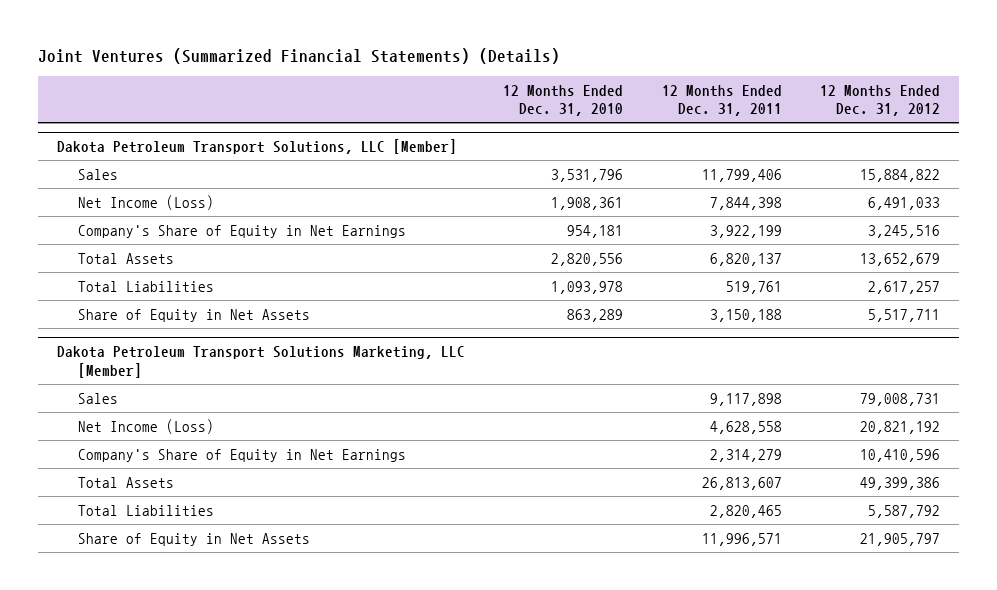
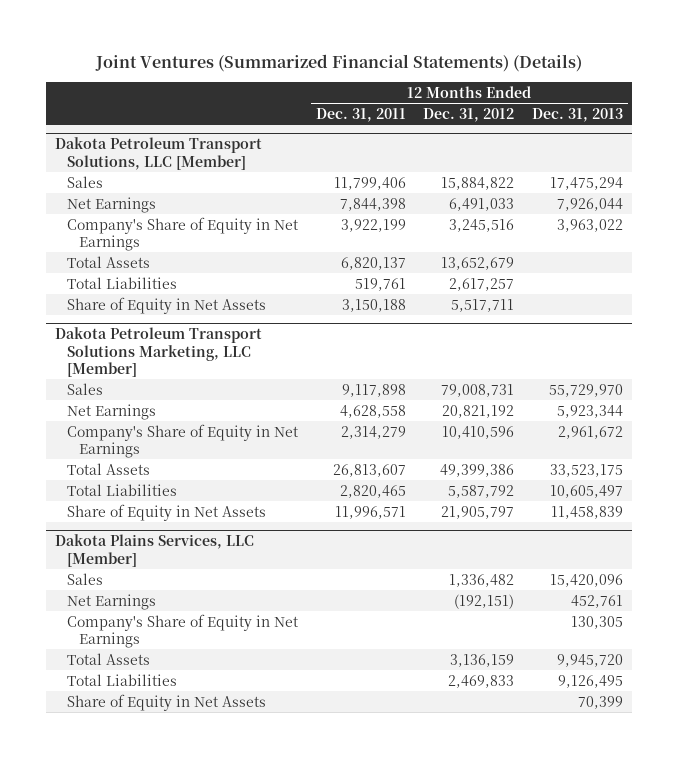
[503,84,624,117] 12 Months Ended Dec. 31, 2010 -> none
none -> [532,107,624,122] Dec. 31, 2013
[77,194,214,210] Net Income (Loss) -> [66,196,156,213] Net Earnings
[77,418,214,434] Net Income (Loss) -> [66,403,156,420] Net Earnings
none -> [54,534,254,567] Dakota Plains Services, LLC [Member]
none -> [66,572,103,585] Sales
none -> [66,593,156,610] Net Earnings
none -> [66,613,298,648] Company's Share of Equity in Net Earnings
none -> [66,652,150,665] Total Assets
none -> [66,673,177,686] Total Liabilities
none -> [66,693,266,711] Share of Equity in Net Assets

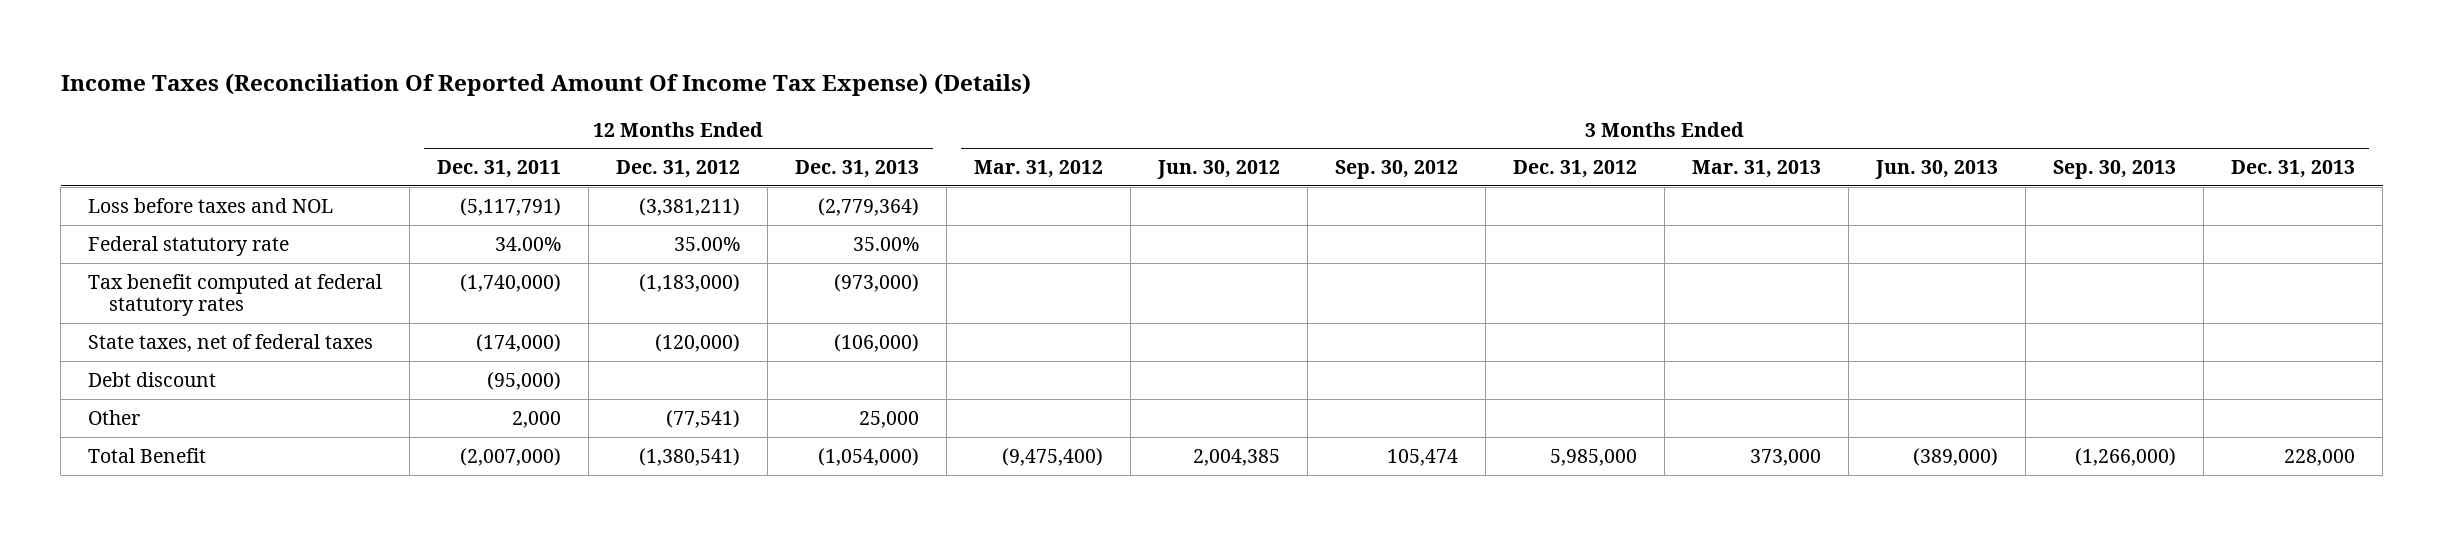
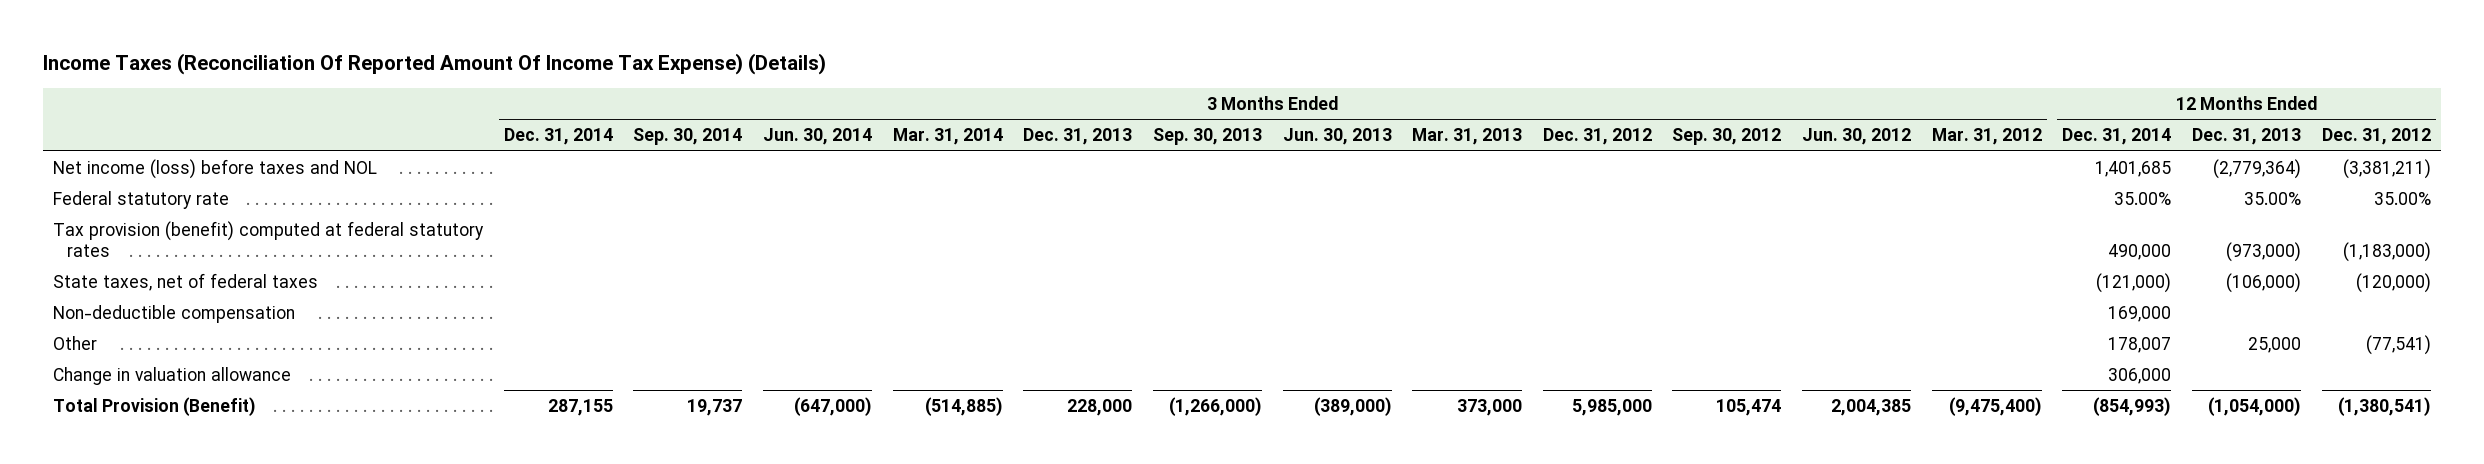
[437,160,562,179] Dec. 31, 2011 -> none
none -> [503,128,613,146] Dec. 31, 2014
none -> [633,128,743,146] Sep. 30, 2014
none -> [763,128,873,146] Jun. 30, 2014
none -> [892,128,1003,146] Mar. 31, 2014
none -> [2062,128,2172,146] Dec. 31, 2014
[88,197,334,213] Loss before taxes and NOL -> [53,158,378,179] Net income (loss) before taxes and NOL
[88,273,383,317] Tax benefit computed at federal statutory rates -> [53,220,485,257] Tax provision (benefit) computed at federal statutory rates
[88,371,217,387] Debt discount -> none
none -> [53,304,296,323] Non-deductible compensation
none -> [53,366,292,385] Change in valuation allowance
[88,447,207,463] Total Benefit -> [53,396,257,416] Total Provision (Benefit)

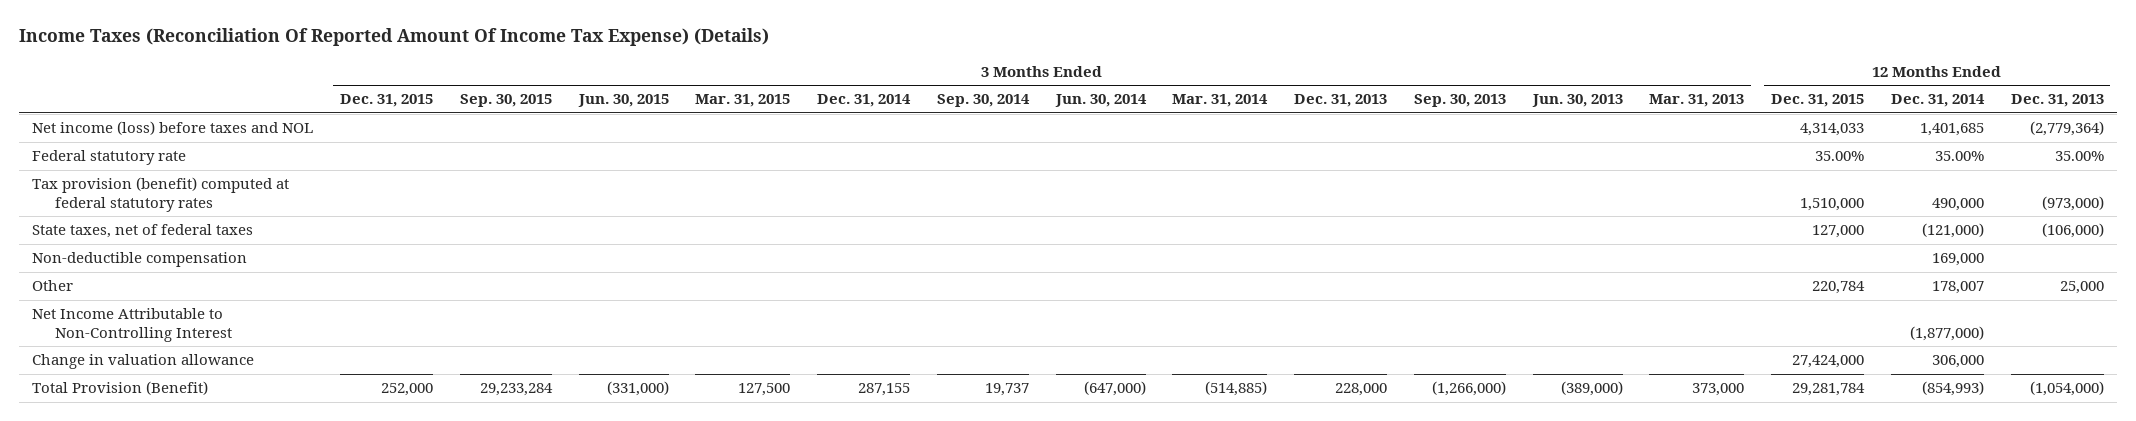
[1542,128,1652,146] Dec. 31, 2012 -> none
[1672,128,1782,146] Sep. 30, 2012 -> none
[1802,128,1912,146] Jun. 30, 2012 -> none
[1931,128,2042,146] Mar. 31, 2012 -> none
[2321,128,2431,146] Dec. 31, 2012 -> none
none -> [340,94,434,108] Dec. 31, 2015
none -> [459,94,552,108] Sep. 30, 2015
none -> [577,94,669,108] Jun. 30, 2015
none -> [695,94,791,108] Mar. 31, 2015
none -> [1771,94,1865,108] Dec. 31, 2015
none -> [32,308,233,342] Net Income Attributable to Non-Controlling Interest

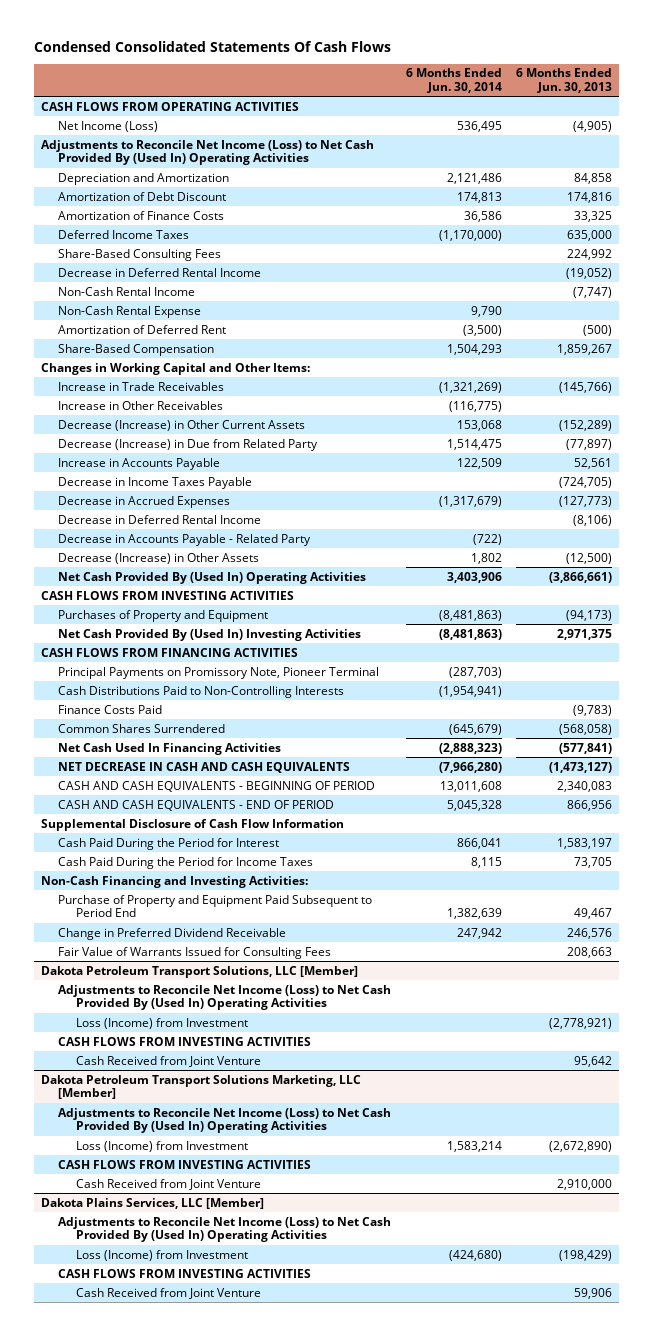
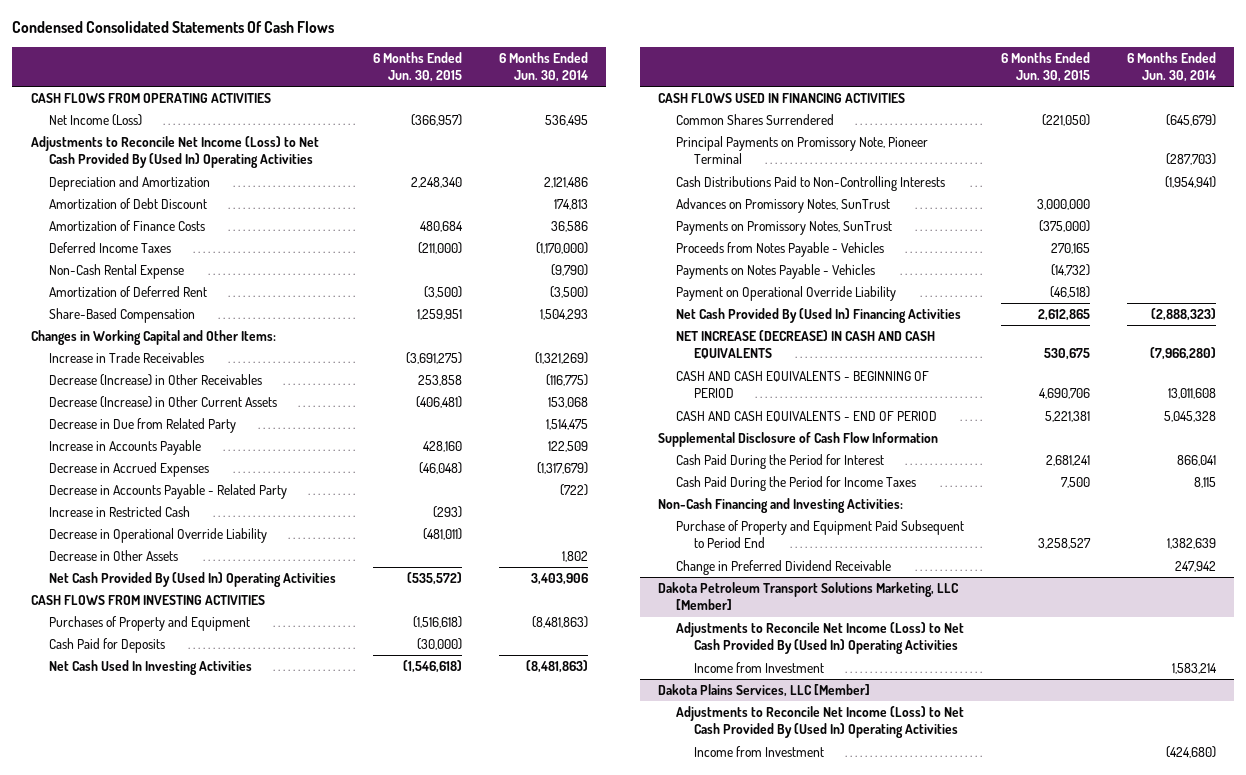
[516,68,613,93] 6 Months Ended Jun. 30, 2013 -> none
none -> [373,51,463,83] 6 Months Ended Jun. 30, 2015
[58,248,222,261] Share-Based Consulting Fees -> none
[58,267,262,277] Decrease in Deferred Rental Income -> none
[58,286,196,296] Non-Cash Rental Income -> none
[470,305,502,317] 9,790 -> [551,264,589,277] (9,790)
[58,400,224,410] Increase in Other Receivables -> [48,374,262,387] Decrease (Increase) in Other Receivables
[58,438,319,451] Decrease (Increase) in Due from Related Party -> [48,418,236,434] Decrease in Due from Related Party
[58,476,253,489] Decrease in Income Taxes Payable -> none
[58,514,262,524] Decrease in Deferred Rental Income -> none
none -> [48,506,190,518] Increase in Restricted Cash
none -> [48,528,267,544] Decrease in Operational Override Liability
[58,552,260,564] Decrease (Increase) in Other Assets -> [48,550,178,562] Decrease in Other Assets
none -> [48,638,165,654] Cash Paid for Deposits
[58,628,362,641] Net Cash Provided By (Used In) Investing Activities -> [48,660,252,676] Net Cash Used In Investing Activities
[41,647,299,657] CASH FLOWS FROM FINANCING ACTIVITIES -> [658,93,906,104] CASH FLOWS USED IN FINANCING ACTIVITIES
[58,723,226,733] Common Shares Surrendered -> [676,114,835,126] Common Shares Surrendered
[58,704,163,714] Finance Costs Paid -> none
none -> [676,198,891,214] Advances on Promissory Notes, SunTrust
none -> [676,221,893,236] Payments on Promissory Notes, SunTrust
none -> [676,242,885,258] Proceeds from Notes Payable - Vehicles
none -> [676,264,876,280] Payments on Notes Payable - Vehicles
none -> [676,286,897,302] Payment on Operational Override Liability
[58,742,282,755] Net Cash Used In Financing Activities -> [676,308,962,324] Net Cash Provided By (Used In) Financing Activities
[58,761,351,773] NET DECREASE IN CASH AND CASH EQUIVALENTS -> [676,330,936,360] NET INCREASE (DECREASE) IN CASH AND CASH EQUIVALENTS
[58,946,332,959] Fair Value of Warrants Issued for Consulting Fees -> none
[41,965,359,978] Dakota Petroleum Transport Solutions, LLC [Member] -> none
[58,984,392,1011] Adjustments to Reconcile Net Income (Loss) to Net Cash Provided By (Used In) Operating Activities -> none
[75,1017,248,1029] Loss (Income) from Investment -> none
[58,1036,312,1046] CASH FLOWS FROM INVESTING ACTIVITIES -> none
[75,1055,261,1067] Cash Received from Joint Venture -> none
[58,1159,312,1169] CASH FLOWS FROM INVESTING ACTIVITIES -> none
[75,1178,261,1190] Cash Received from Joint Venture -> none
[75,1140,248,1152] Loss (Income) from Investment -> [693,662,824,674] Income from Investment
[58,1268,312,1278] CASH FLOWS FROM INVESTING ACTIVITIES -> none
[75,1287,261,1299] Cash Received from Joint Venture -> none
[75,1249,248,1261] Loss (Income) from Investment -> [693,746,824,758] Income from Investment

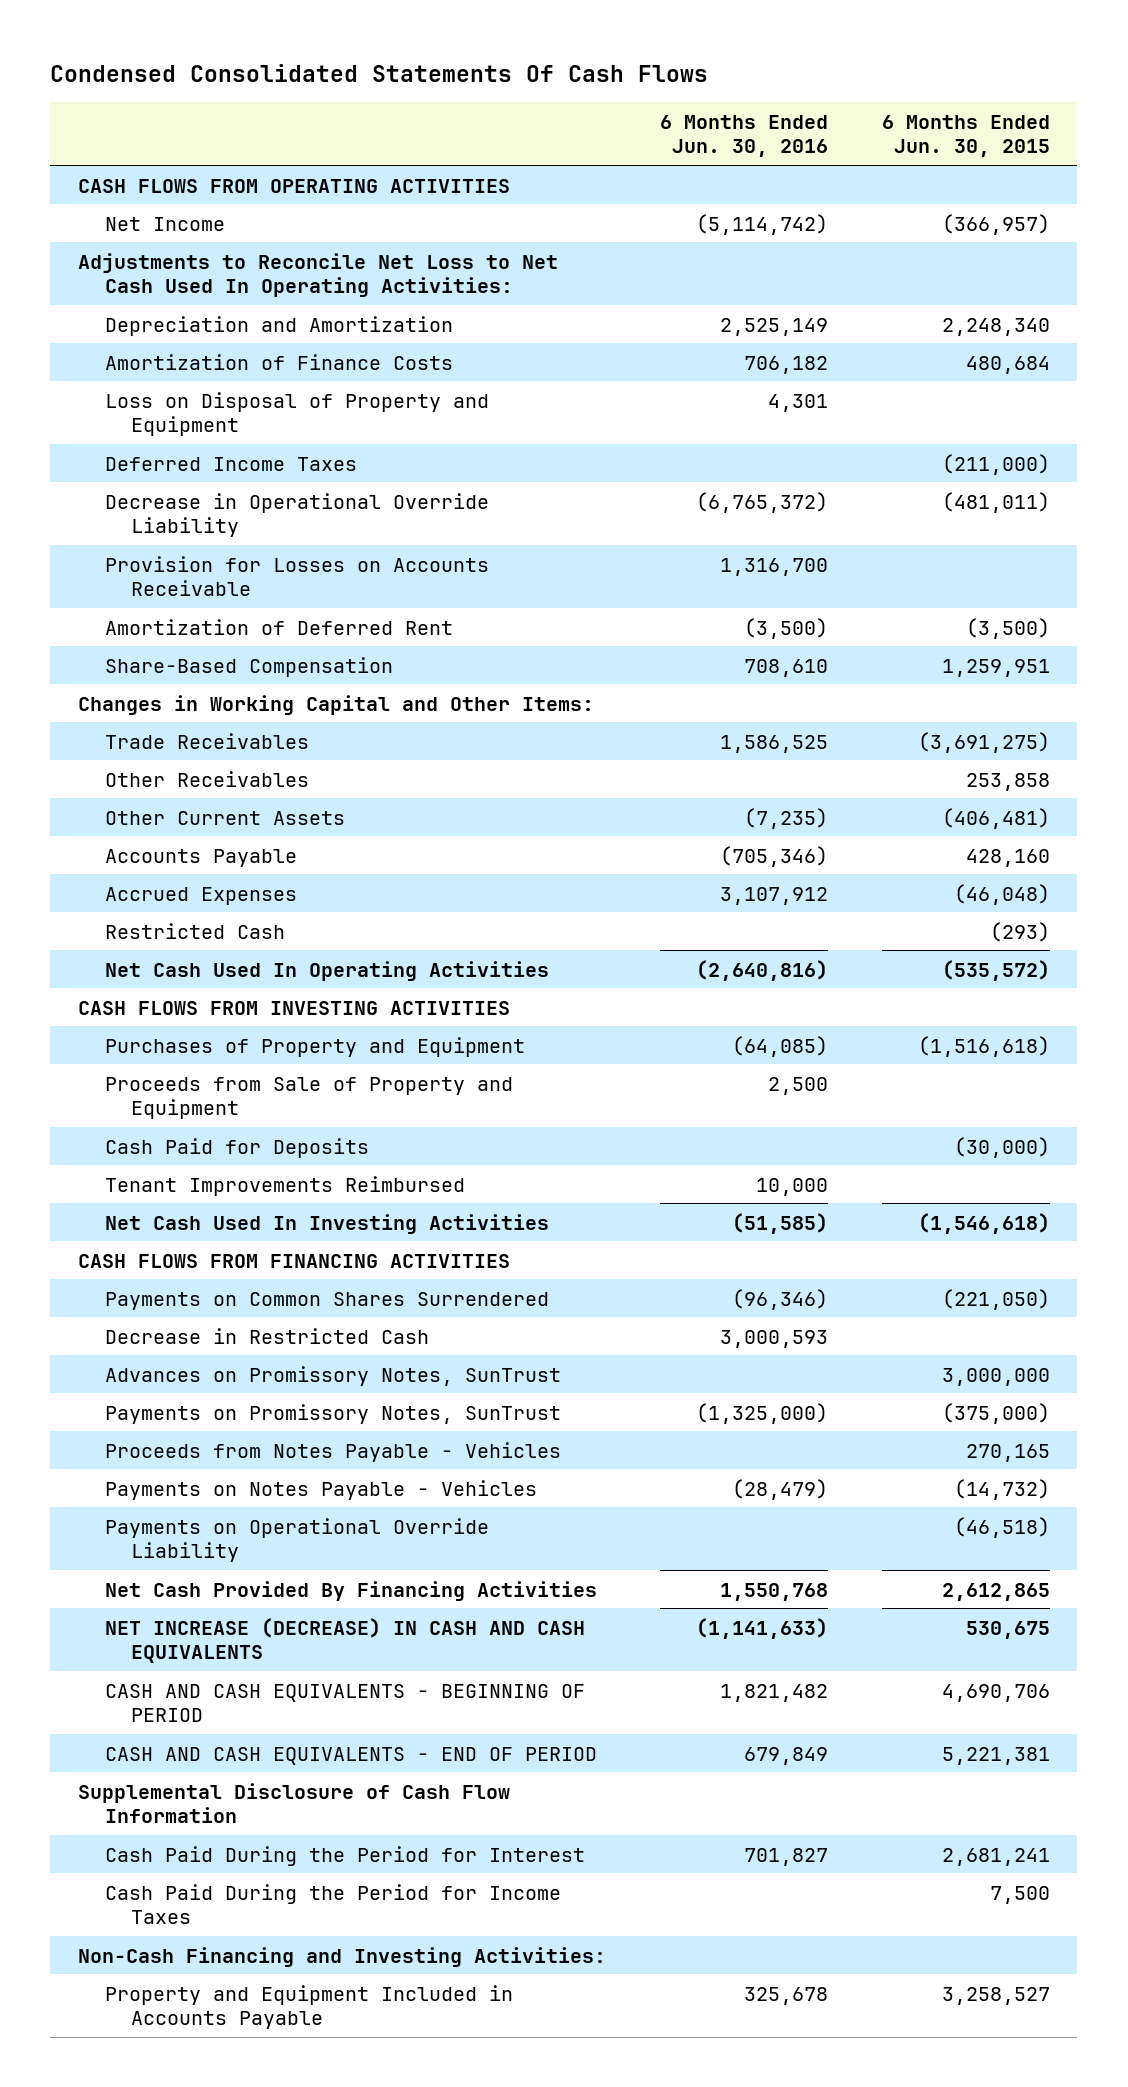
[499,51,589,83] 6 Months Ended Jun. 30, 2014 -> none
none -> [659,114,828,158] 6 Months Ended Jun. 30, 2016
[48,114,142,127] Net Income (Loss) -> [104,216,225,231] Net Income
[30,136,319,169] Adjustments to Reconcile Net Income (Loss) to Net Cash Provided By (Used In) Operating Activities -> [77,252,558,298] Adjustments to Reconcile Net Loss to Net Cash Used In Operating Activities:
[48,198,207,210] Amortization of Debt Discount -> none
none -> [104,391,489,437] Loss on Disposal of Property and Equipment
[48,264,184,280] Non-Cash Rental Expense -> none
[48,528,267,544] Decrease in Operational Override Liability -> [104,492,489,538] Decrease in Operational Override Liability
none -> [104,555,489,597] Provision for Losses on Accounts Receivable
[48,418,236,434] Decrease in Due from Related Party -> none
[48,484,287,500] Decrease in Accounts Payable - Related Party -> none
[48,550,178,562] Decrease in Other Assets -> none
[48,352,204,364] Increase in Trade Receivables -> [104,732,309,749] Trade Receivables
[48,374,262,387] Decrease (Increase) in Other Receivables -> [104,770,309,787] Other Receivables
[48,396,277,409] Decrease (Increase) in Other Current Assets -> [104,810,345,825] Other Current Assets
[48,440,201,456] Increase in Accounts Payable -> [104,848,297,867] Accounts Payable
[48,462,209,478] Decrease in Accrued Expenses -> [104,886,297,905] Accrued Expenses
[48,506,190,518] Increase in Restricted Cash -> [104,922,285,939] Restricted Cash
[48,572,336,588] Net Cash Provided By (Used In) Operating Activities -> [104,960,549,981] Net Cash Used In Operating Activities
none -> [104,1076,513,1120] Proceeds from Sale of Property and Equipment
none -> [104,1175,465,1196] Tenant Improvements Reimbursed
[676,136,929,165] Principal Payments on Promissory Note, Pioneer Terminal -> none
[676,176,946,192] Cash Distributions Paid to Non-Controlling Interests -> none
[658,93,906,104] CASH FLOWS USED IN FINANCING ACTIVITIES -> [77,1253,510,1268] CASH FLOWS FROM FINANCING ACTIVITIES
[676,114,835,126] Common Shares Surrendered -> [104,1291,549,1310] Payments on Common Shares Surrendered
none -> [104,1327,429,1344] Decrease in Restricted Cash
[676,286,897,302] Payment on Operational Override Liability -> [104,1517,489,1563] Payments on Operational Override Liability
[676,308,962,324] Net Cash Provided By (Used In) Financing Activities -> [104,1580,597,1601] Net Cash Provided By Financing Activities
[676,560,892,576] Change in Preferred Dividend Receivable -> none
[658,582,960,611] Dakota Petroleum Transport Solutions Marketing, LLC [Member] -> none
[676,622,965,655] Adjustments to Reconcile Net Income (Loss) to Net Cash Provided By (Used In) Operating Activities -> none
[693,662,824,674] Income from Investment -> none
[658,684,871,698] Dakota Plains Services, LLC [Member] -> none
[676,706,965,739] Adjustments to Reconcile Net Income (Loss) to Net Cash Provided By (Used In) Operating Activities -> none
[693,746,824,758] Income from Investment -> none
[676,520,965,549] Purchase of Property and Equipment Paid Subsequent to Period End -> [104,1984,513,2030] Property and Equipment Included in Accounts Payable

